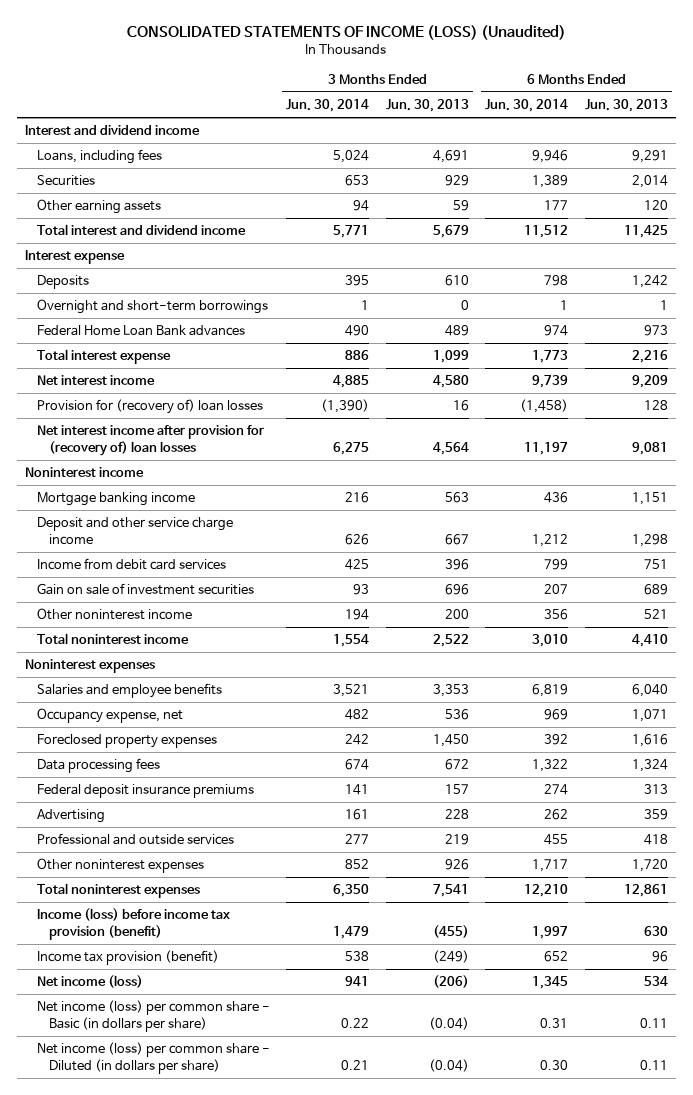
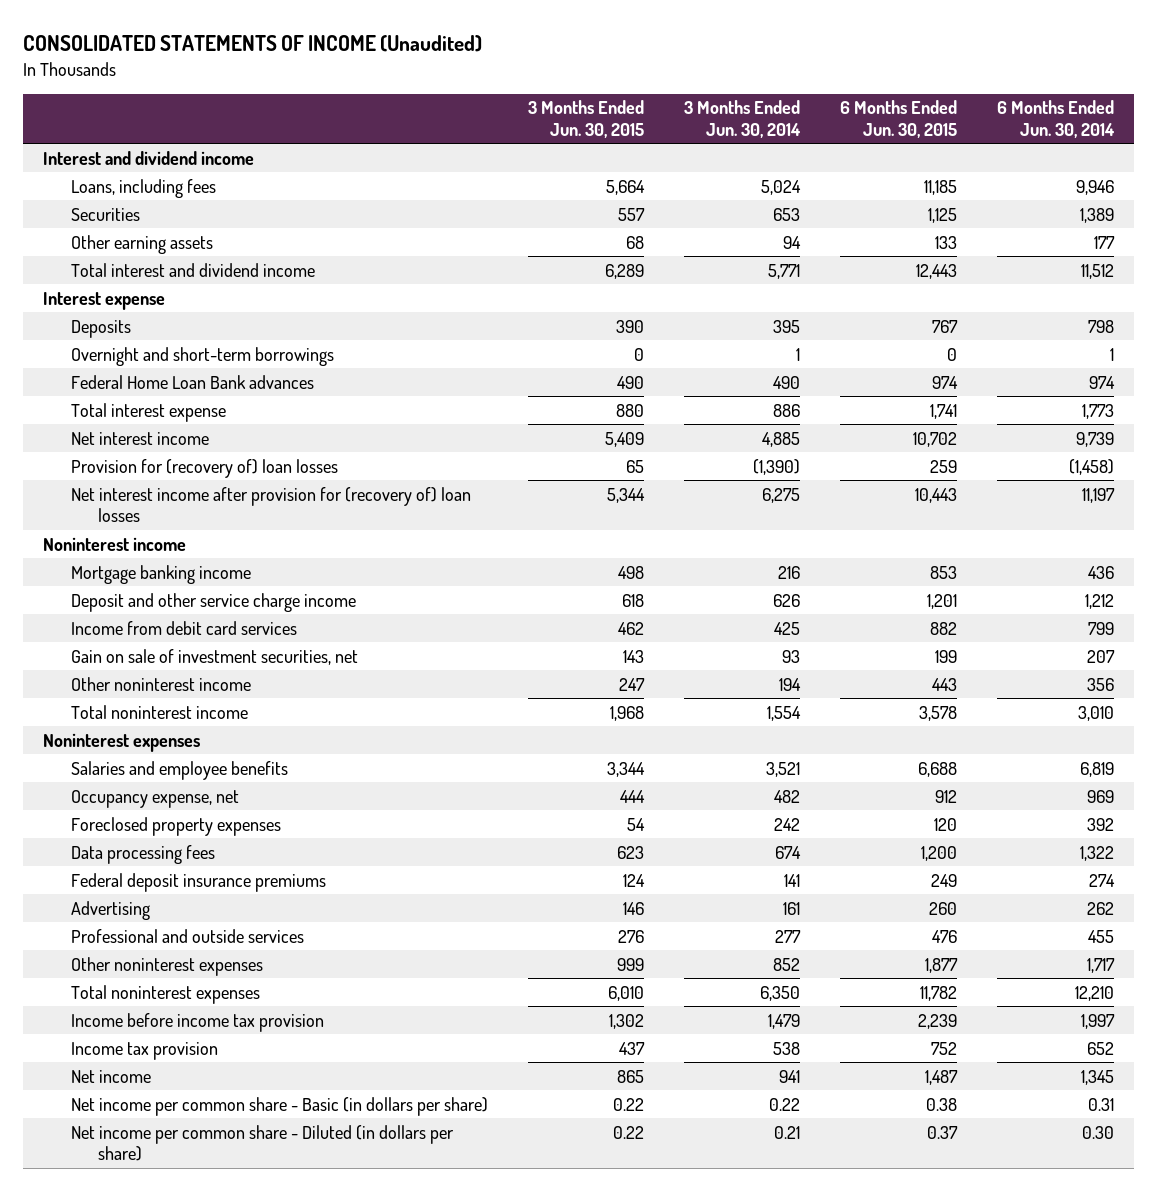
[127,24,567,40] CONSOLIDATED STATEMENTS OF INCOME (LOSS) (Unaudited) -> [23,35,483,53] CONSOLIDATED STATEMENTS OF INCOME (Unaudited)
[385,99,469,113] Jun. 30, 2013 -> none
[584,99,668,113] Jun. 30, 2013 -> none
none -> [527,100,644,138] 3 Months Ended Jun. 30, 2015
none -> [839,100,957,138] 6 Months Ended Jun. 30, 2015
[36,583,254,596] Gain on sale of investment securities -> [70,648,358,665] Gain on sale of investment securities, net
[36,908,230,940] Income (loss) before income tax provision (benefit) -> [70,1012,324,1032] Income before income tax provision
[36,950,219,966] Income tax provision (benefit) -> [70,1041,218,1060] Income tax provision
[36,975,143,989] Net income (loss) -> [70,1069,151,1083] Net income
[36,1000,270,1032] Net income (loss) per common share - Basic (in dollars per share) -> [70,1096,488,1116] Net income per common share - Basic (in dollars per share)
[36,1042,270,1074] Net income (loss) per common share - Diluted (in dollars per share) -> [70,1124,454,1162] Net income per common share - Diluted (in dollars per share)

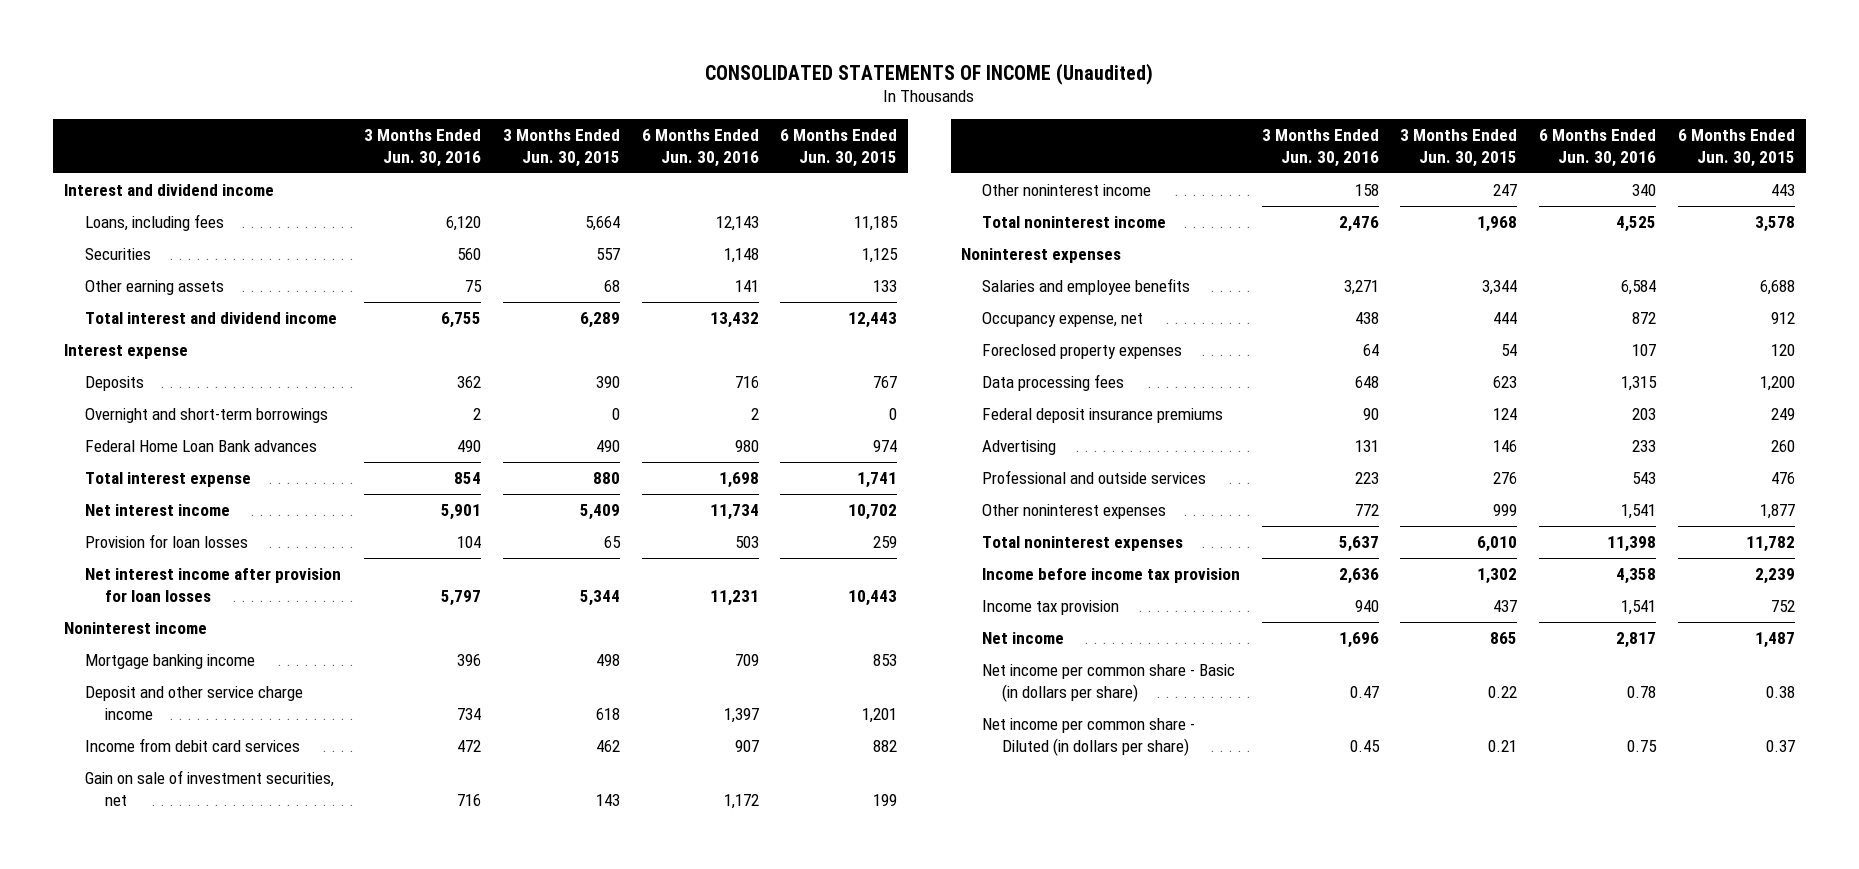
[683,100,801,138] 3 Months Ended Jun. 30, 2014 -> none
[996,100,1115,138] 6 Months Ended Jun. 30, 2014 -> none
none -> [364,129,482,167] 3 Months Ended Jun. 30, 2016
none -> [641,129,759,167] 6 Months Ended Jun. 30, 2016
[70,458,338,478] Provision for (recovery of) loan losses -> [84,533,248,548] Provision for loan losses
[70,486,471,523] Net interest income after provision for (recovery of) loan losses -> [84,567,341,602] Net interest income after provision for loan losses
[612,1125,644,1139] 0.22 -> [1488,739,1518,752] 0.21

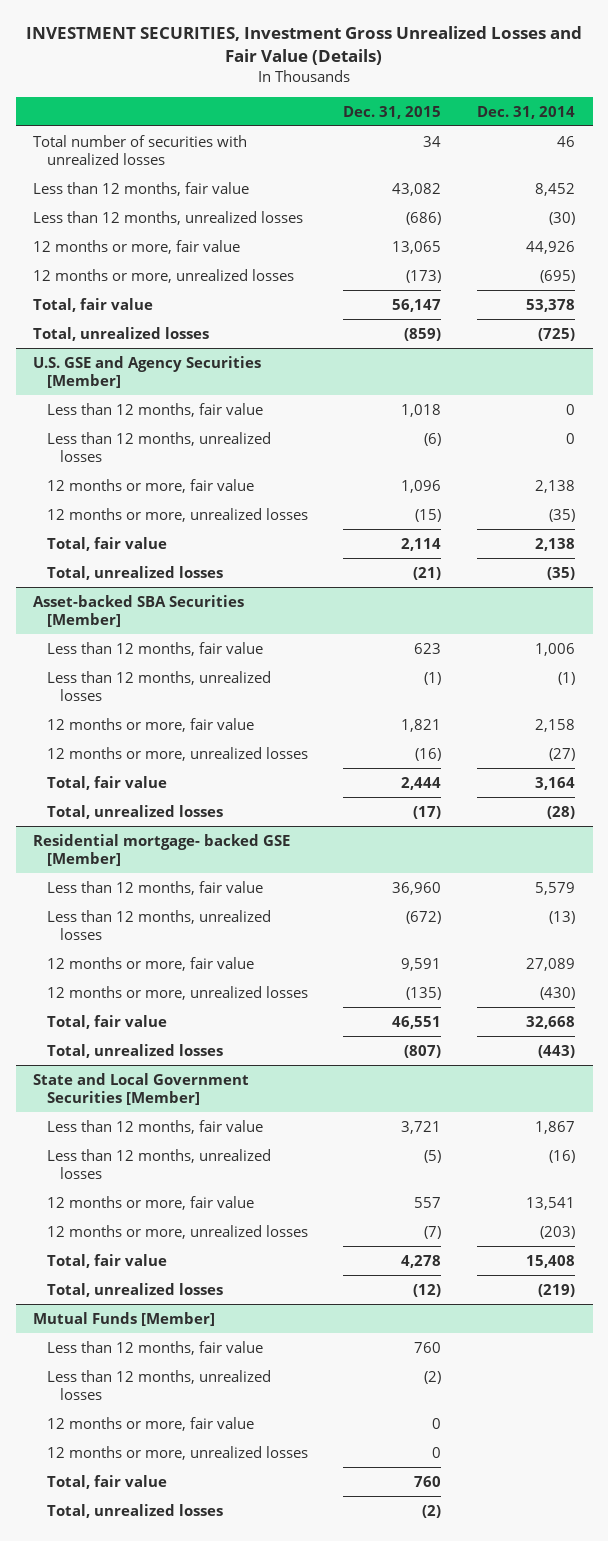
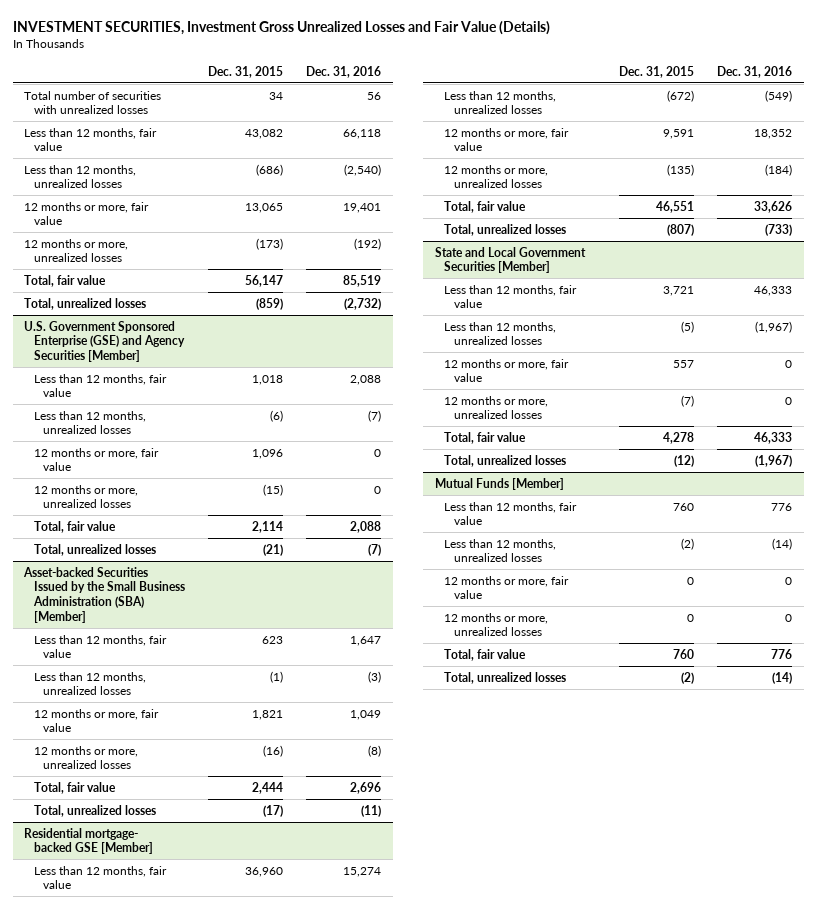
[476,105,575,119] Dec. 31, 2014 -> none
none -> [306,65,382,78] Dec. 31, 2016
[33,355,262,389] U.S. GSE and Agency Securities [Member] -> [24,320,185,362] U.S. Government Sponsored Enterprise (GSE) and Agency Securities [Member]
[33,594,245,628] Asset-backed SBA Securities [Member] -> [23,566,185,623] Asset-backed Securities Issued by the Small Business Administration (SBA) [Member]

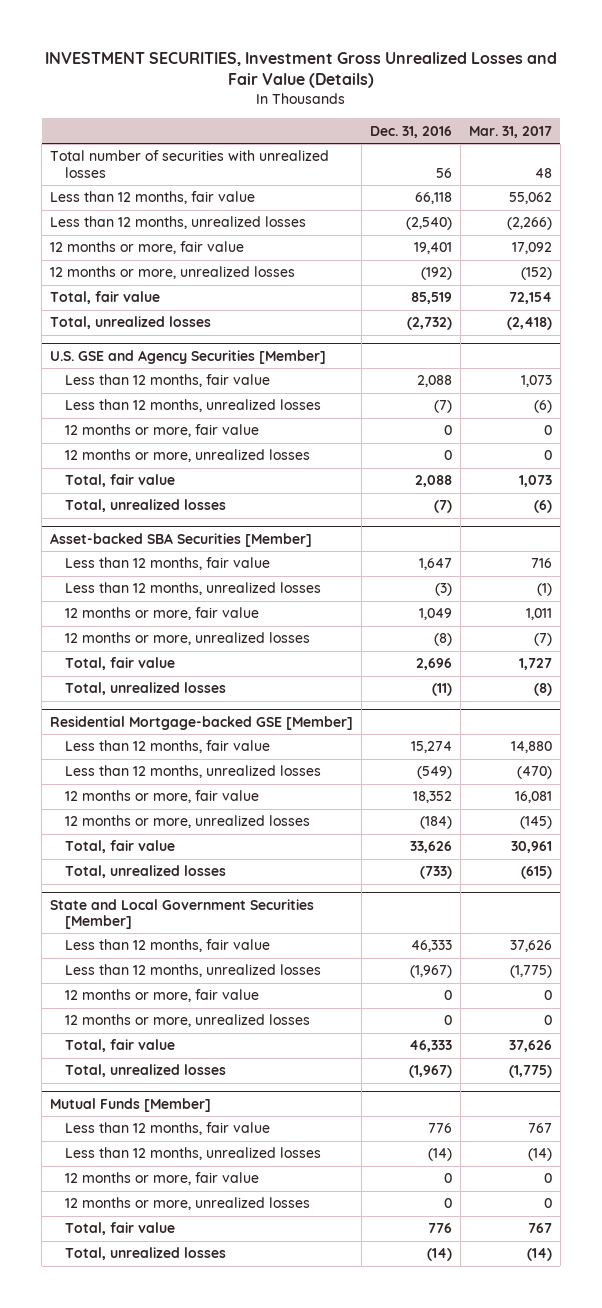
[208,65,284,78] Dec. 31, 2015 -> none
none -> [468,125,552,138] Mar. 31, 2017
[24,320,185,362] U.S. Government Sponsored Enterprise (GSE) and Agency Securities [Member] -> [50,349,327,364] U.S. GSE and Agency Securities [Member]
[23,566,185,623] Asset-backed Securities Issued by the Small Business Administration (SBA) [Member] -> [50,532,313,547] Asset-backed SBA Securities [Member]
[24,827,153,855] Residential mortgage- backed GSE [Member] -> [50,715,354,730] Residential Mortgage-backed GSE [Member]

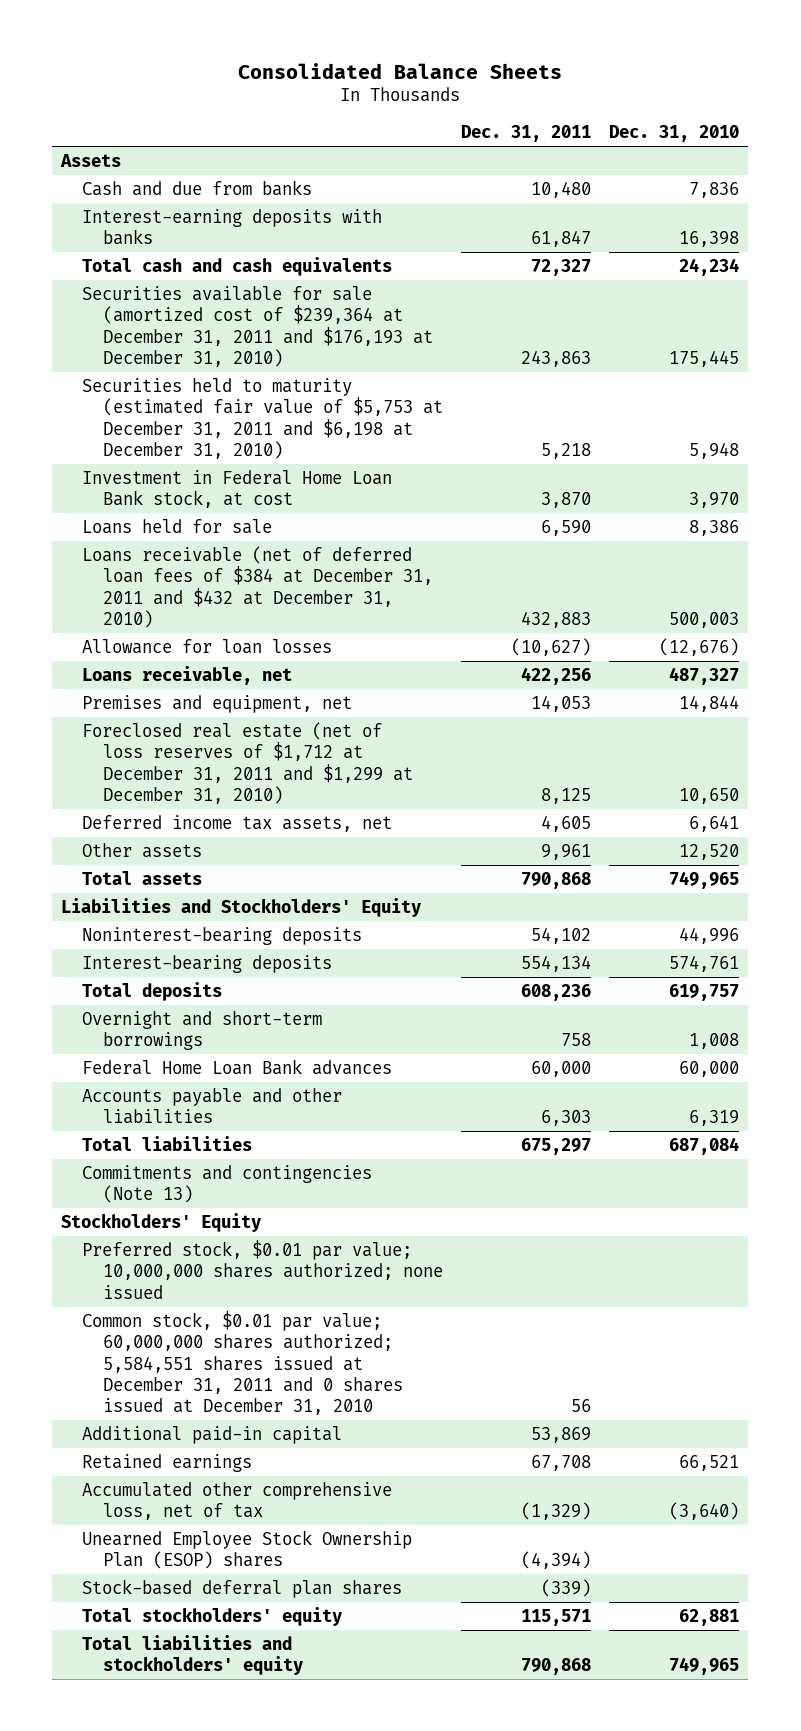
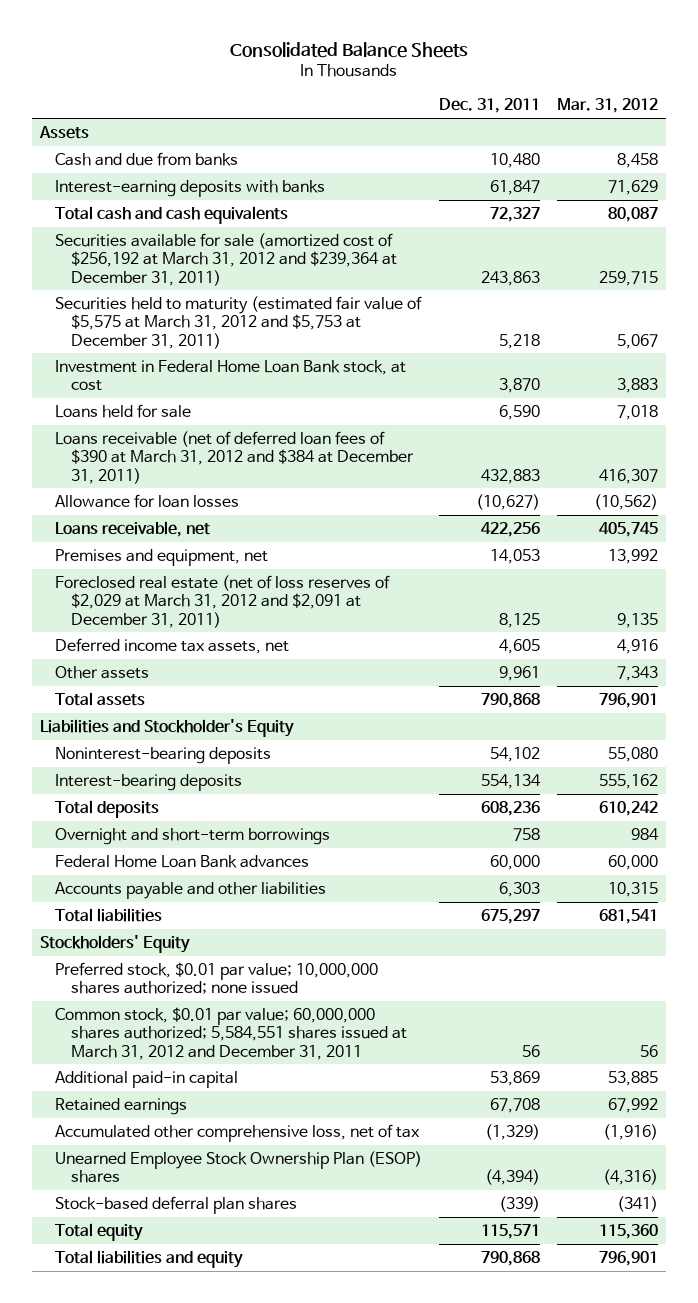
[609,125,740,143] Dec. 31, 2010 -> none
none -> [556,98,658,114] Mar. 31, 2012
[82,285,433,368] Securities available for sale (amortized cost of $239,364 at December 31, 2011 and $176,193 at December 31, 2010) -> [55,232,397,286] Securities available for sale (amortized cost of $256,192 at March 31, 2012 and $239,364 at December 31, 2011)
[82,377,443,460] Securities held to maturity (estimated fair value of $5,753 at December 31, 2011 and $6,198 at December 31, 2010) -> [55,295,423,349] Securities held to maturity (estimated fair value of $5,575 at March 31, 2012 and $5,753 at December 31, 2011)
[82,545,433,629] Loans receivable (net of deferred loan fees of $384 at December 31, 2011 and $432 at December 31, 2010) -> [55,430,414,484] Loans receivable (net of deferred loan fees of $390 at March 31, 2012 and $384 at December 31, 2011)
[82,721,413,805] Foreclosed real estate (net of loss reserves of $1,712 at December 31, 2011 and $1,299 at December 31, 2010) -> [55,574,391,628] Foreclosed real estate (net of loss reserves of $2,029 at March 31, 2012 and $2,091 at December 31, 2011)
[61,897,422,917] Liabilities and Stockholders' Equity -> [40,718,295,737] Liabilities and Stockholder's Equity
[82,1164,373,1204] Commitments and contingencies (Note 13) -> none
[82,1310,403,1416] Common stock, $0.01 par value; 60,000,000 shares authorized; 5,584,551 shares issued at December 31, 2011 and 0 shares issued at December 31, 2010 -> [55,1006,407,1060] Common stock, $0.01 par value; 60,000,000 shares authorized; 5,584,551 shares issued at March 31, 2012 and December 31, 2011
[82,1606,343,1626] Total stockholders' equity -> [55,1222,144,1241] Total equity
[82,1634,303,1676] Total liabilities and stockholders' equity -> [55,1249,244,1268] Total liabilities and equity

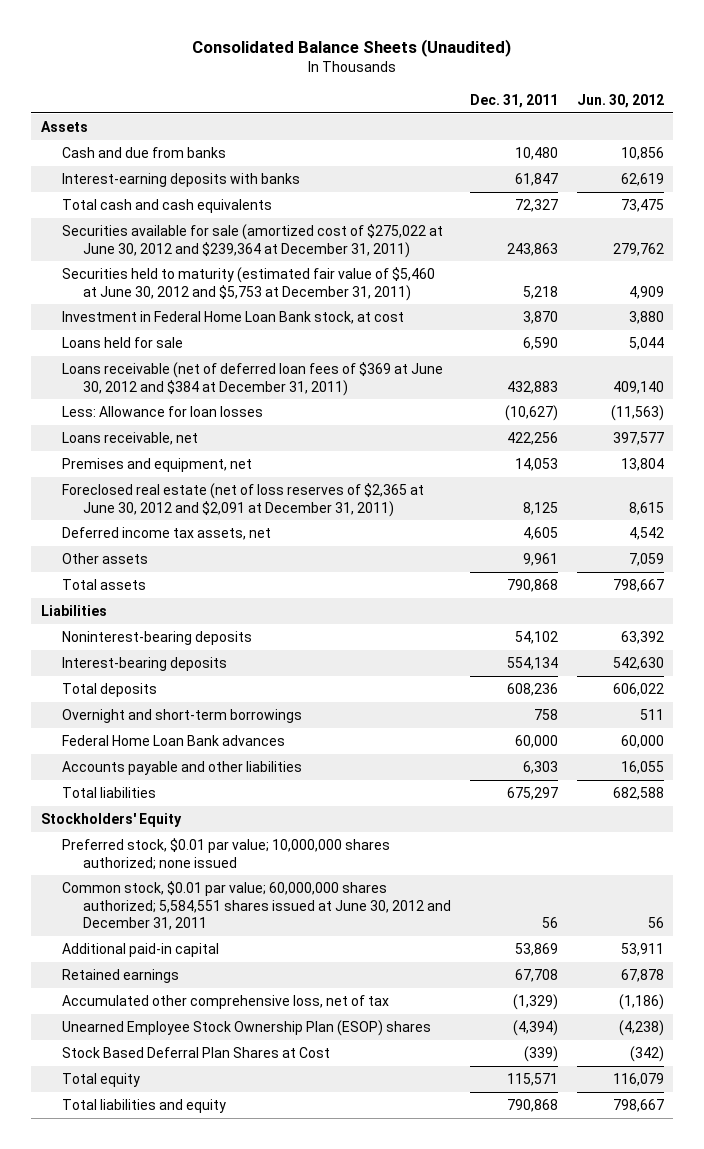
[229,41,468,58] Consolidated Balance Sheets -> [192,39,512,58] Consolidated Balance Sheets (Unaudited)
[556,98,658,114] Mar. 31, 2012 -> none
none -> [576,93,664,108] Jun. 30, 2012
[55,232,397,286] Securities available for sale (amortized cost of $256,192 at March 31, 2012 and $239,364 at December 31, 2011) -> [61,224,443,258] Securities available for sale (amortized cost of $275,022 at June 30, 2012 and $239,364 at December 31, 2011)
[55,295,423,349] Securities held to maturity (estimated fair value of $5,575 at March 31, 2012 and $5,753 at December 31, 2011) -> [61,267,435,301] Securities held to maturity (estimated fair value of $5,460 at June 30, 2012 and $5,753 at December 31, 2011)
[55,430,414,484] Loans receivable (net of deferred loan fees of $390 at March 31, 2012 and $384 at December 31, 2011) -> [61,362,443,396] Loans receivable (net of deferred loan fees of $369 at June 30, 2012 and $384 at December 31, 2011)
[55,493,240,508] Allowance for loan losses -> [61,406,263,418] Less: Allowance for loan losses
[55,574,391,628] Foreclosed real estate (net of loss reserves of $2,029 at March 31, 2012 and $2,091 at December 31, 2011) -> [61,483,424,517] Foreclosed real estate (net of loss reserves of $2,365 at June 30, 2012 and $2,091 at December 31, 2011)
[40,718,295,737] Liabilities and Stockholder's Equity -> none
none -> [40,605,107,617] Liabilities
[55,1006,407,1060] Common stock, $0.01 par value; 60,000,000 shares authorized; 5,584,551 shares issued at March 31, 2012 and December 31, 2011 -> [61,881,451,931] Common stock, $0.01 par value; 60,000,000 shares authorized; 5,584,551 shares issued at June 30, 2012 and December 31, 2011
[55,1195,298,1214] Stock-based deferral plan shares -> [61,1047,330,1059] Stock Based Deferral Plan Shares at Cost

